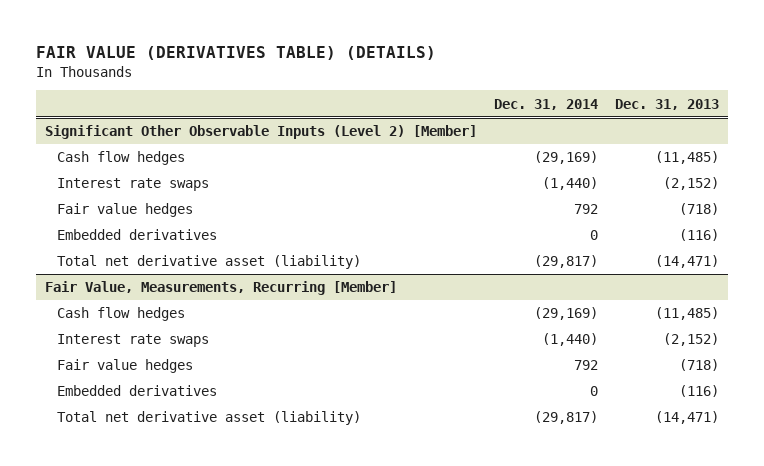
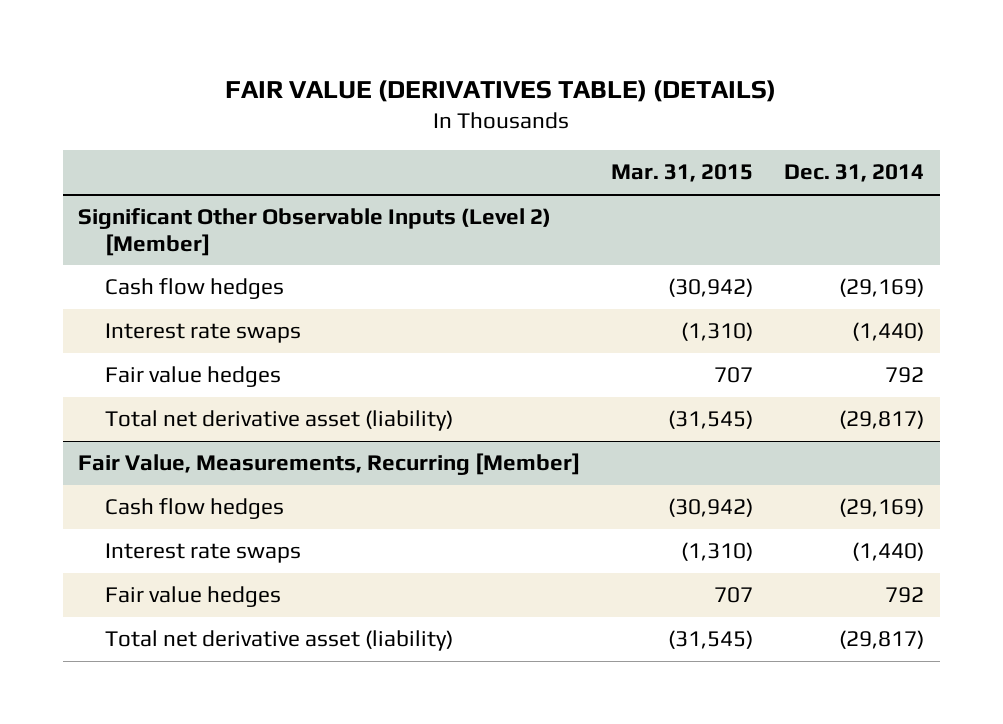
[615,98,720,110] Dec. 31, 2013 -> none
none -> [611,164,754,183] Mar. 31, 2015
[57,229,218,241] Embedded derivatives -> none
[57,385,218,397] Embedded derivatives -> none

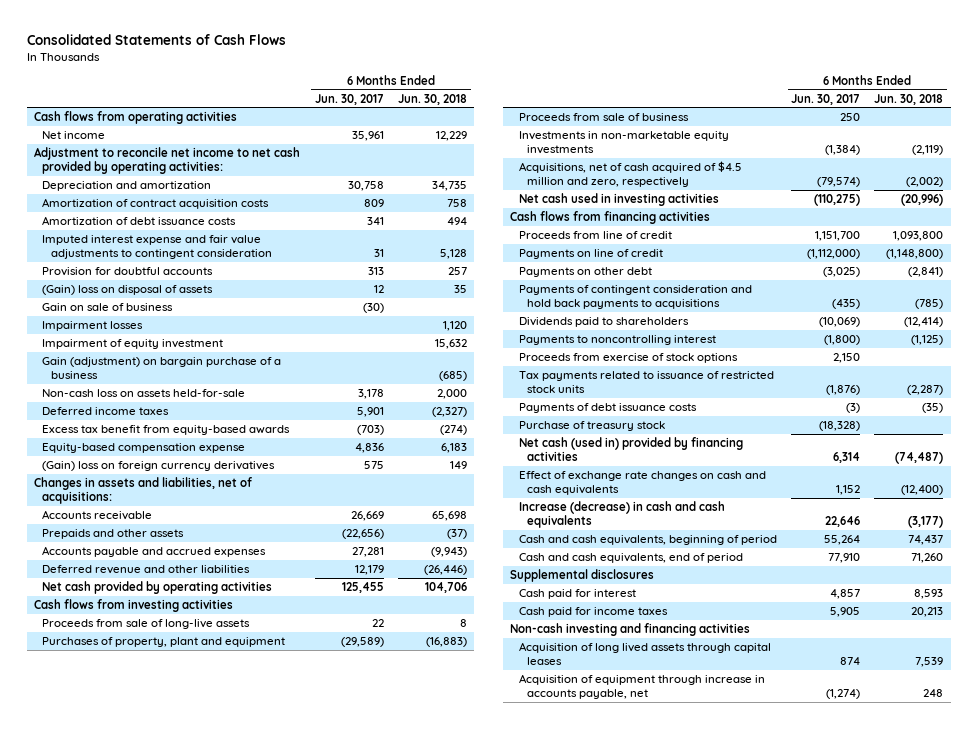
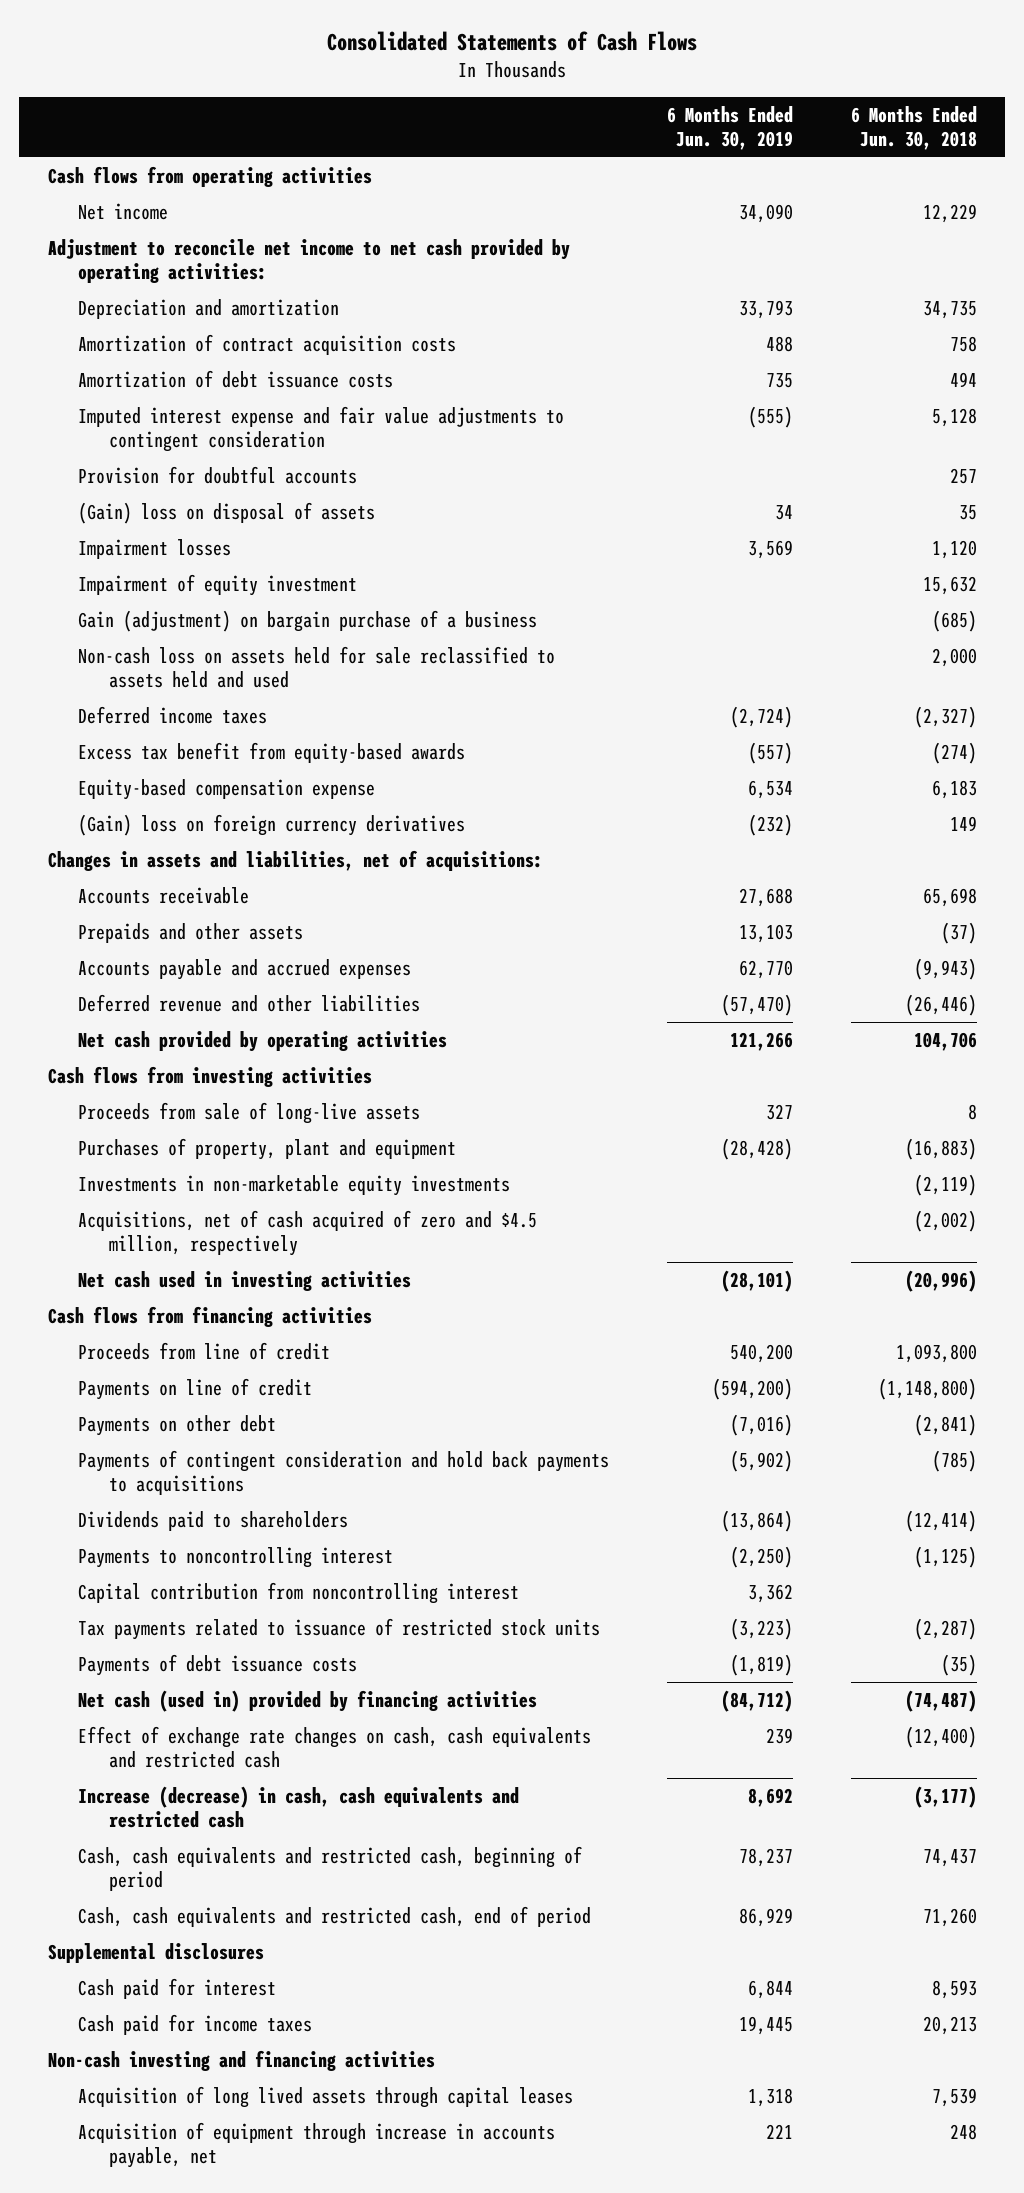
[314,93,384,105] Jun. 30, 2017 -> none
none -> [666,105,793,150] 6 Months Ended Jun. 30, 2019
[42,302,174,311] Gain on sale of business -> none
[42,388,246,397] Non-cash loss on assets held-for-sale -> [78,646,556,689] Non-cash loss on assets held for sale reclassified to assets held and used
[518,112,689,121] Proceeds from sale of business -> none
[518,160,742,187] Acquisitions, net of cash acquired of $4.5 million and zero, respectively -> [78,1210,538,1257] Acquisitions, net of cash acquired of zero and $4.5 million, respectively
[518,352,738,363] Proceeds from exercise of stock options -> none
none -> [78,1582,520,1605] Capital contribution from noncontrolling interest
[518,420,665,431] Purchase of treasury stock -> none
[518,470,766,495] Effect of exchange rate changes on cash and cash equivalents -> [78,1726,592,1769] Effect of exchange rate changes on cash, cash equivalents and restricted cash
[518,500,725,528] Increase (decrease) in cash and cash equivalents -> [78,1786,520,1829] Increase (decrease) in cash, cash equivalents and restricted cash
[518,534,777,545] Cash and cash equivalents, beginning of period -> [78,1846,583,1892] Cash, cash equivalents and restricted cash, beginning of period
[518,552,743,563] Cash and cash equivalents, end of period -> [78,1906,592,1928] Cash, cash equivalents and restricted cash, end of period

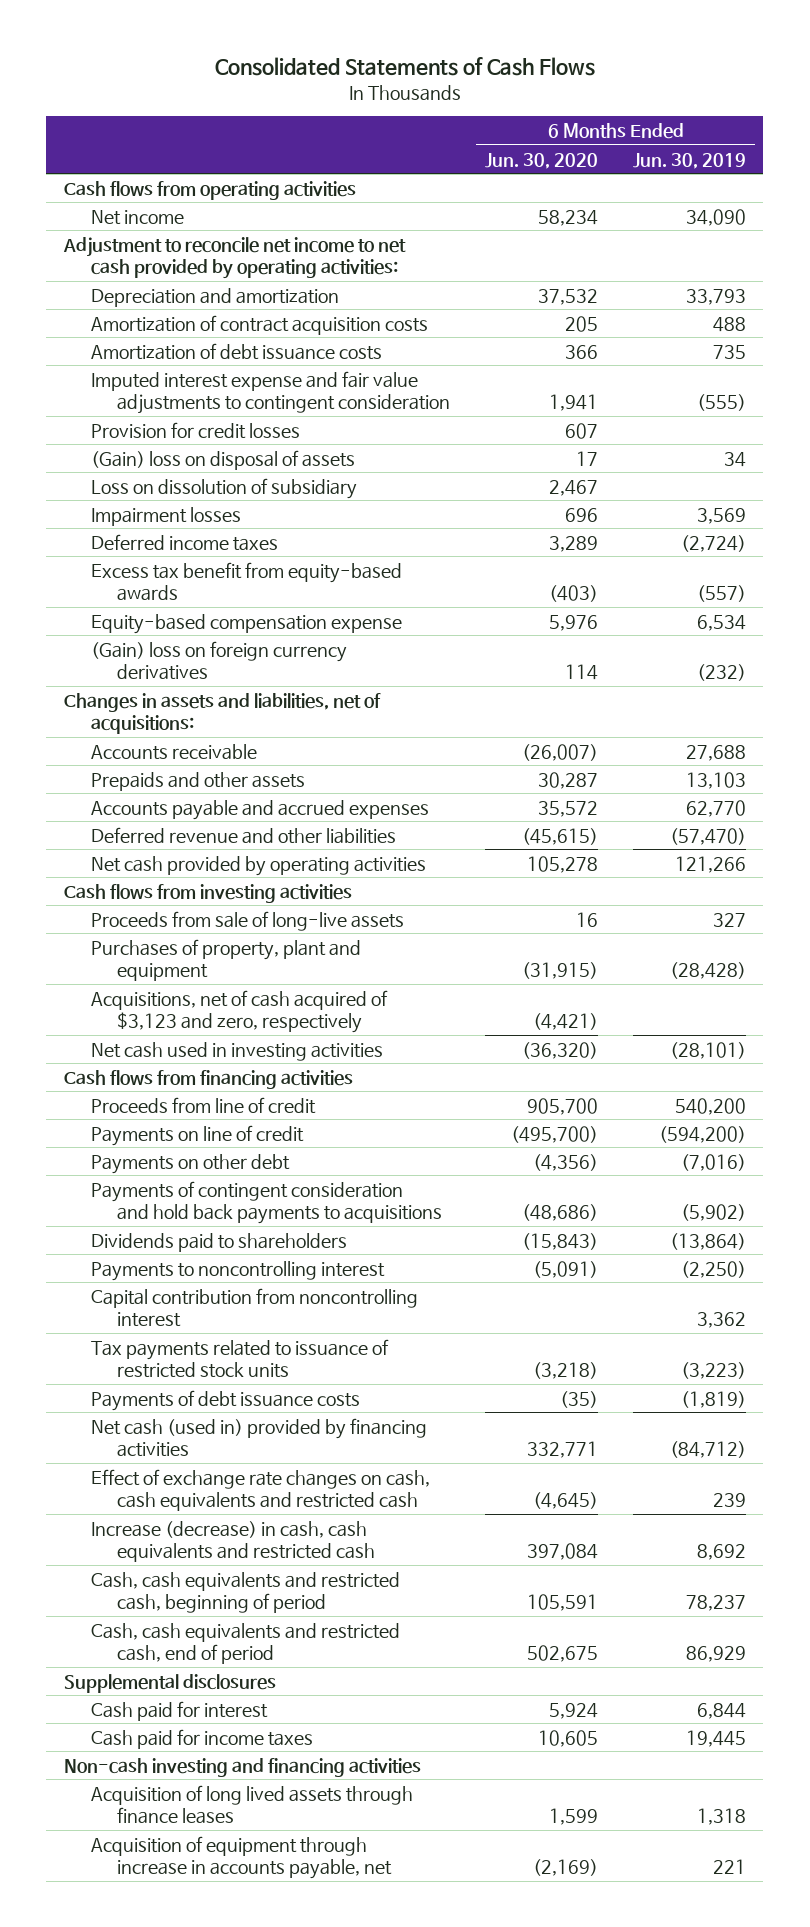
[850,105,977,150] 6 Months Ended Jun. 30, 2018 -> none
none -> [485,152,599,169] Jun. 30, 2020
[78,466,358,485] Provision for doubtful accounts -> [90,421,300,439] Provision for credit losses
none -> [90,477,357,499] Loss on dissolution of subsidiary
[78,574,358,597] Impairment of equity investment -> none
[78,610,538,633] Gain (adjustment) on bargain purchase of a business -> none
[78,646,556,689] Non-cash loss on assets held for sale reclassified to assets held and used -> none
[78,1175,511,1197] Investments in non-marketable equity investments -> none
[78,1210,538,1257] Acquisitions, net of cash acquired of zero and $4.5 million, respectively -> [90,989,388,1033] Acquisitions, net of cash acquired of $3,123 and zero, respectively
[78,2086,574,2109] Acquisition of long lived assets through capital leases -> [90,1784,413,1824] Acquisition of long lived assets through finance leases

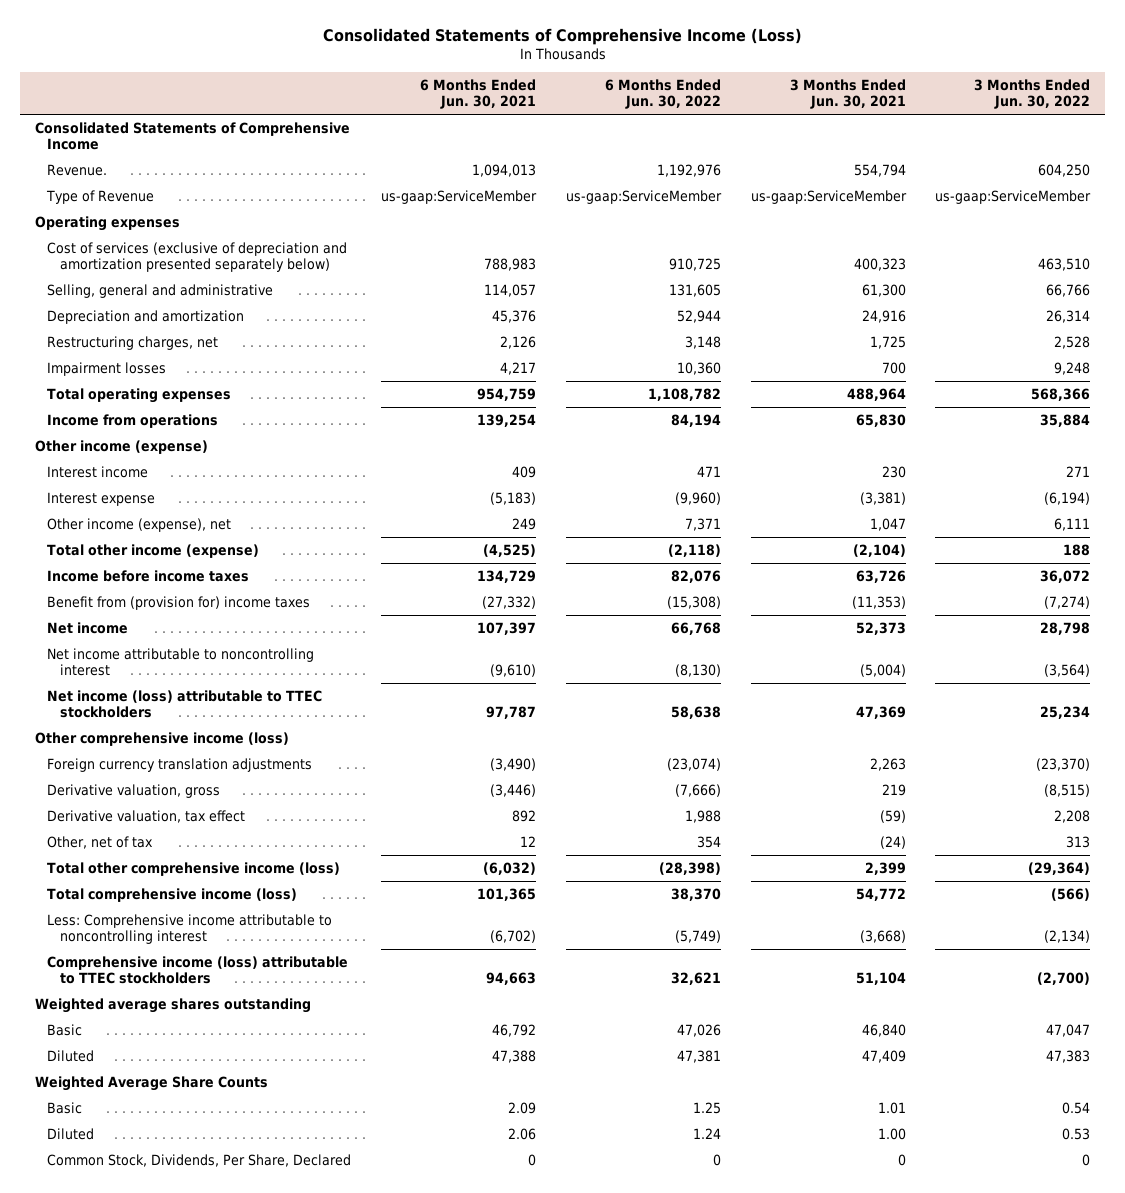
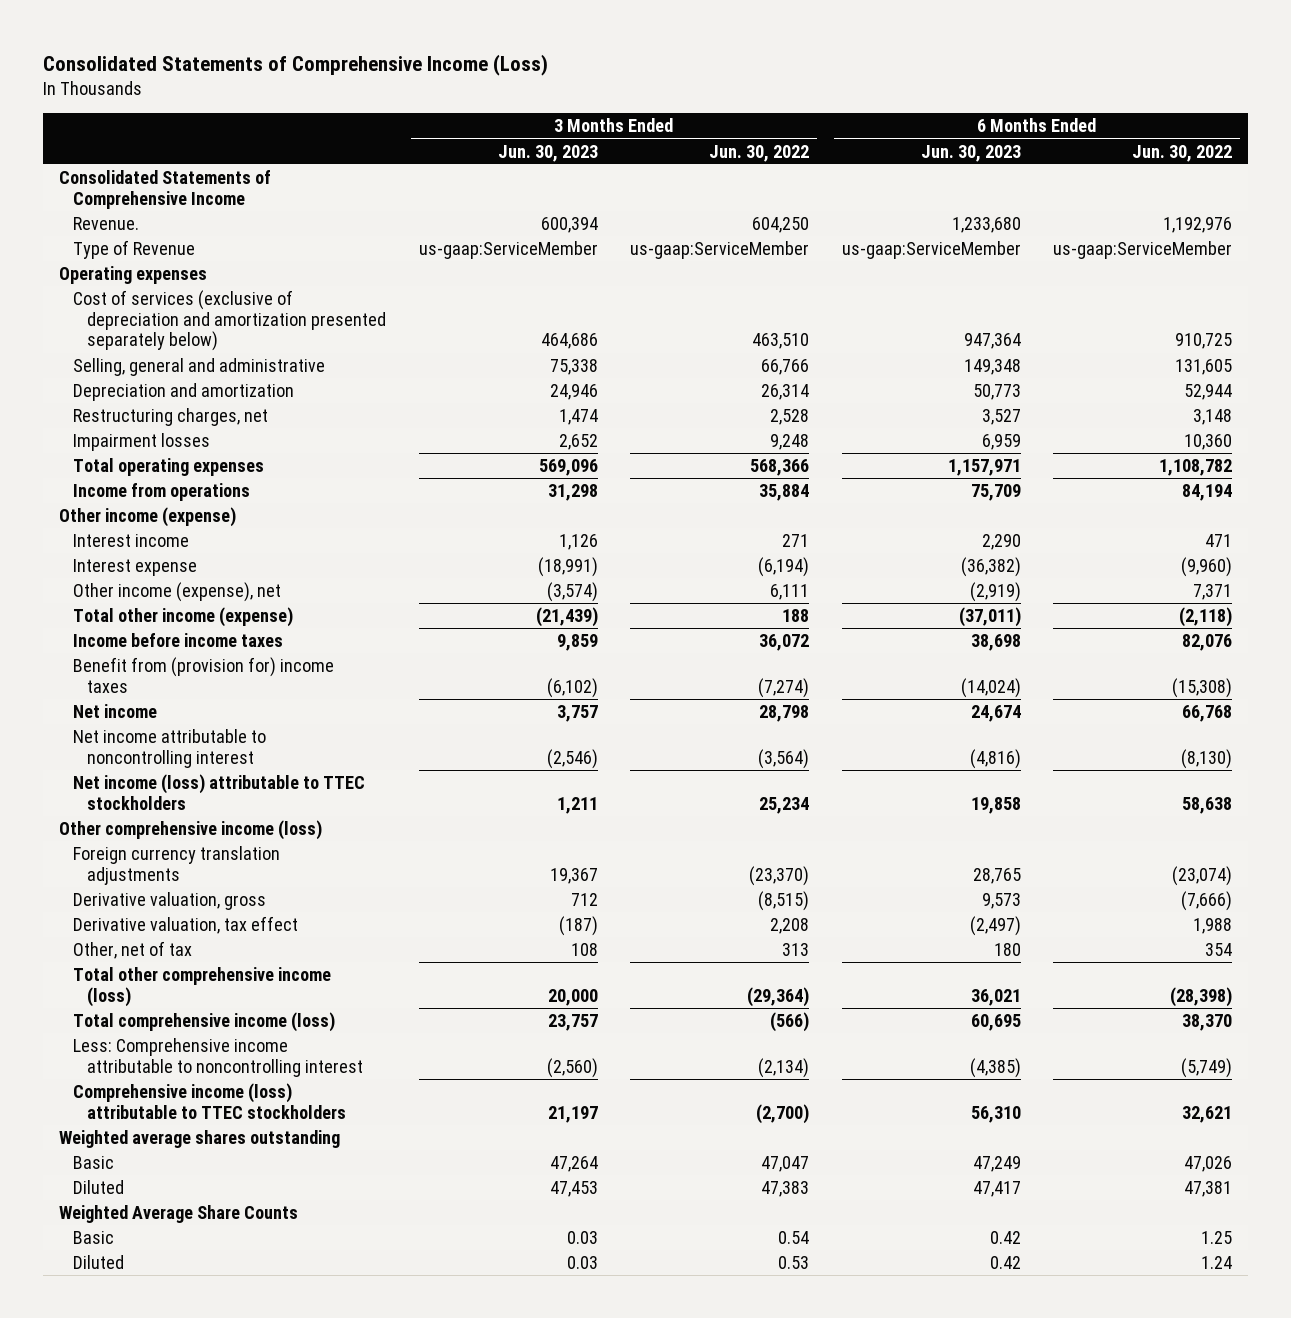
[420,78,537,110] 6 Months Ended Jun. 30, 2021 -> none
[789,78,906,110] 3 Months Ended Jun. 30, 2021 -> none
none -> [497,144,598,162] Jun. 30, 2023
none -> [920,144,1021,162] Jun. 30, 2023
[47,1153,352,1167] Common Stock, Dividends, Per Share, Declared -> none

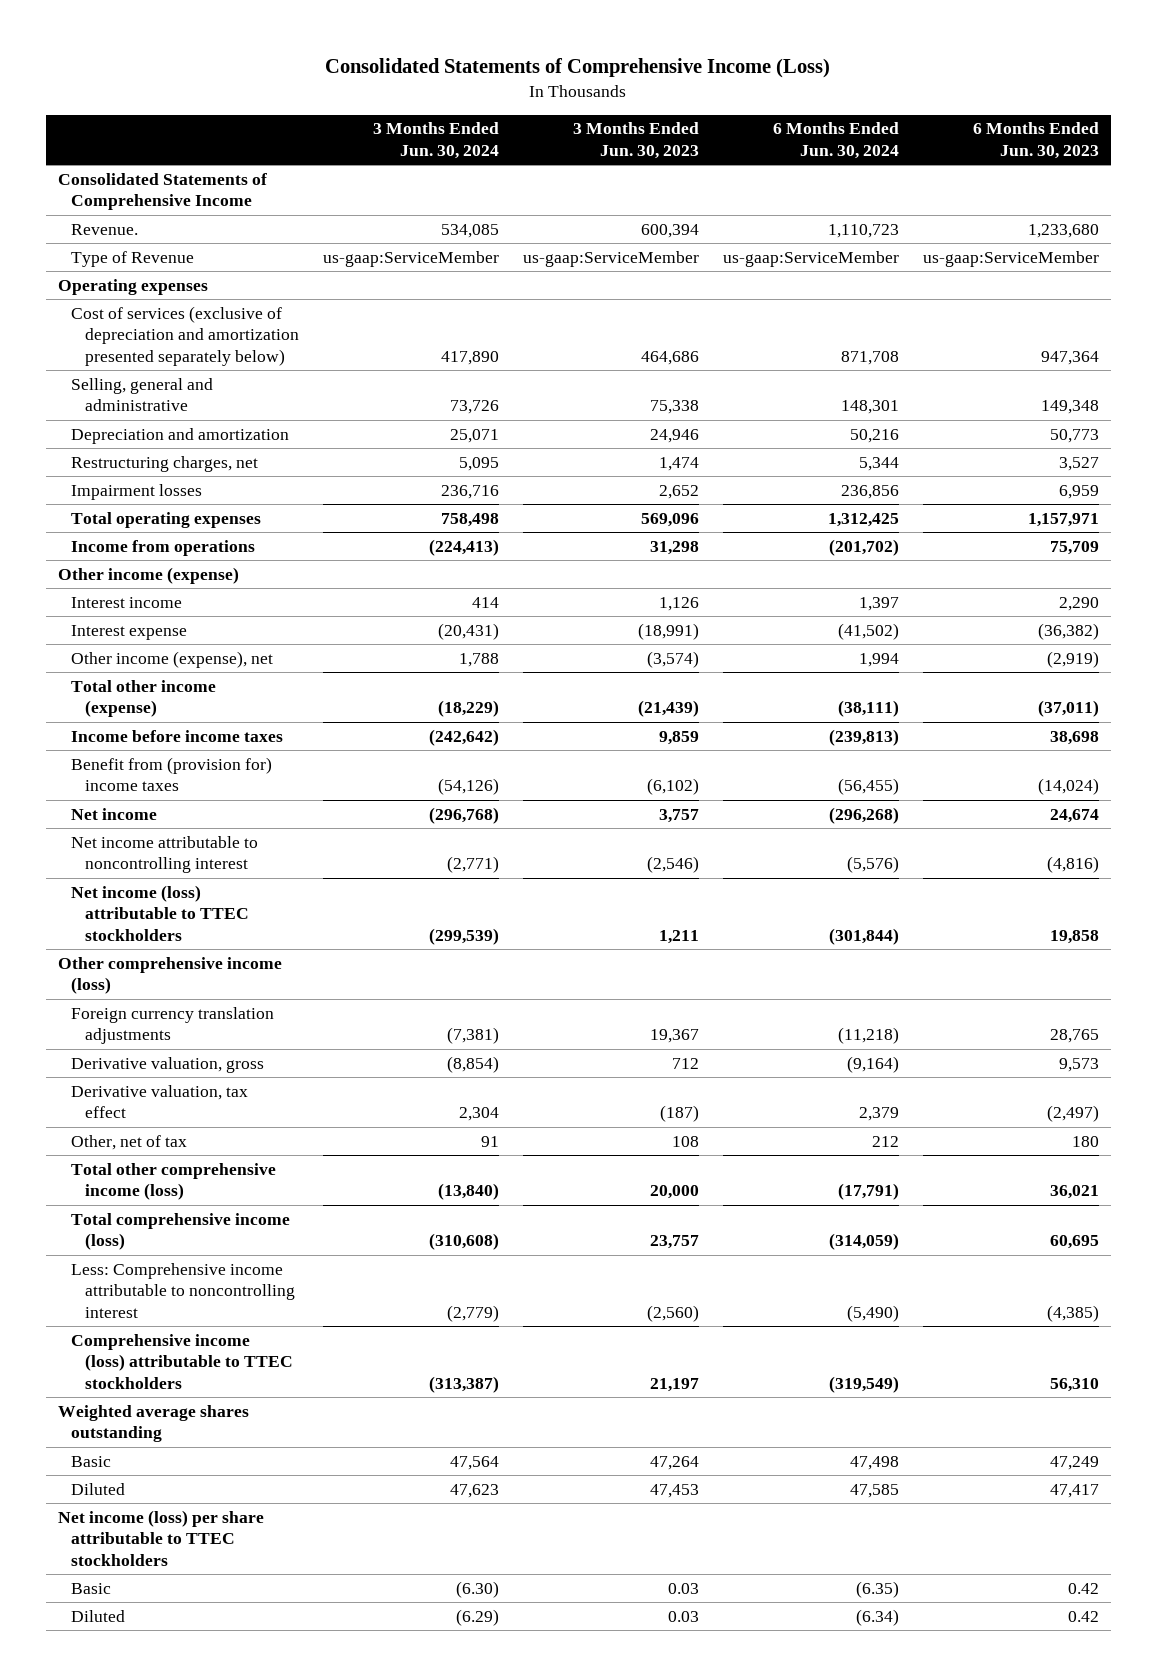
[709,144,810,162] Jun. 30, 2022 -> none
[1132,144,1233,162] Jun. 30, 2022 -> none
none -> [373,122,500,159] 3 Months Ended Jun. 30, 2024
none -> [772,122,899,159] 6 Months Ended Jun. 30, 2024
[59,1204,299,1223] Weighted Average Share Counts -> [57,1509,264,1567] Net income (loss) per share attributable to TTEC stockholders

